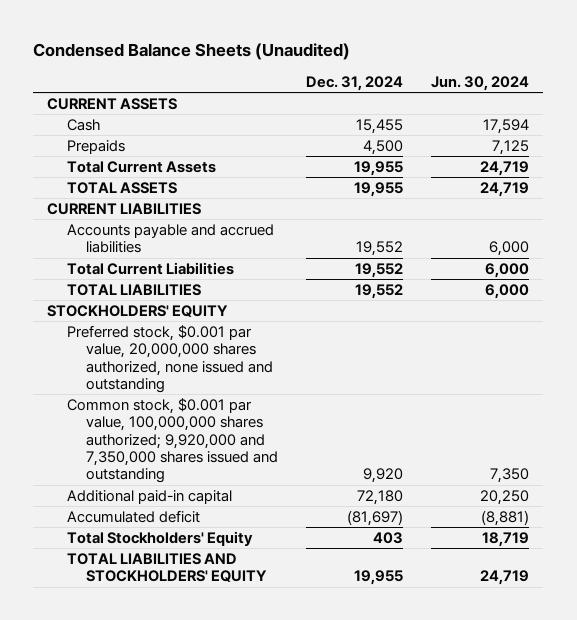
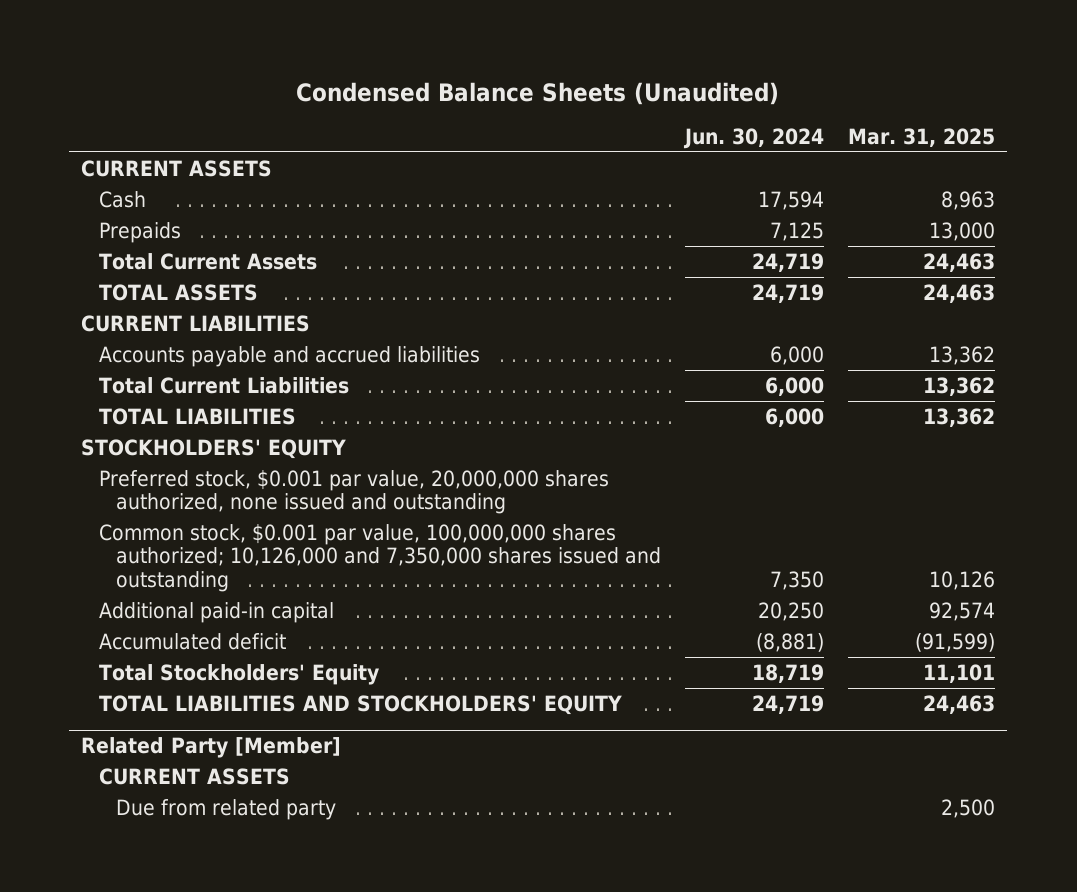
[306,76,404,92] Dec. 31, 2024 -> none
none -> [848,128,996,148] Mar. 31, 2025
[66,397,279,484] Common stock, $0.001 par value, 100,000,000 shares authorized; 9,920,000 and 7,350,000 shares issued and outstanding -> [98,523,662,592] Common stock, $0.001 par value, 100,000,000 shares authorized; 10,126,000 and 7,350,000 shares issued and outstanding
none -> [81,737,342,759] Related Party [Member]
none -> [98,767,290,785] CURRENT ASSETS
none -> [116,798,337,820] Due from related party

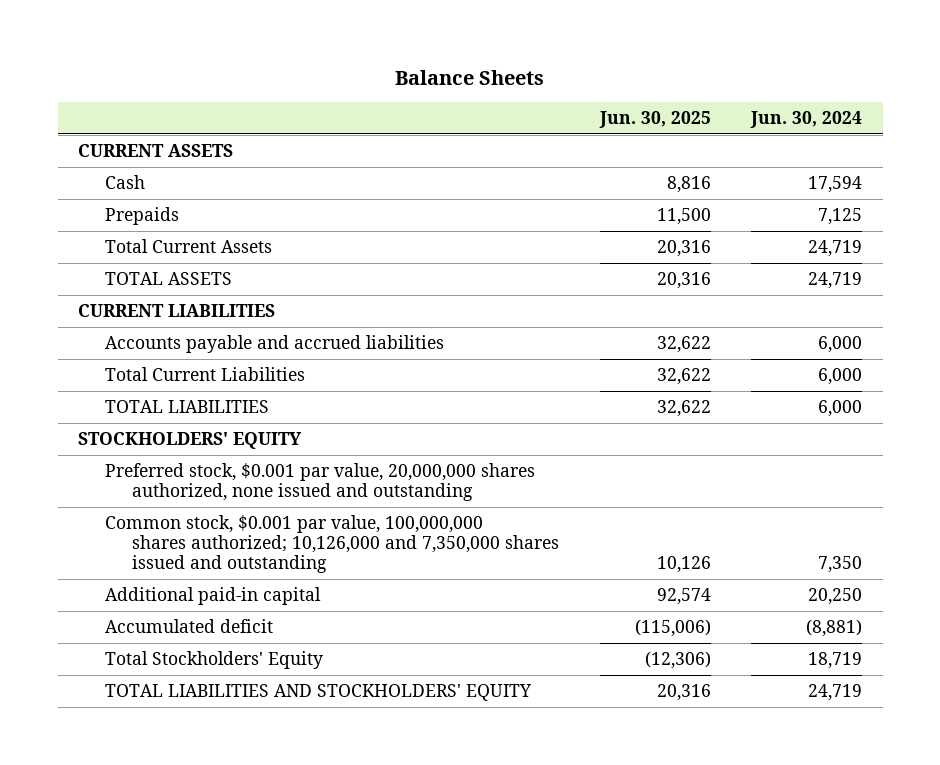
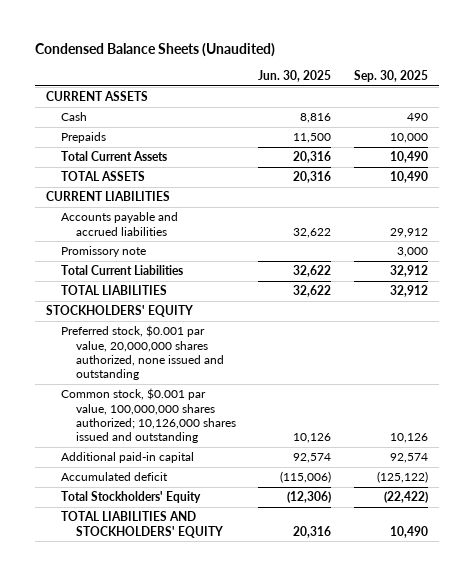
[395,69,545,85] Balance Sheets -> [35,42,276,57] Condensed Balance Sheets (Unaudited)
[750,111,863,129] Jun. 30, 2024 -> none
none -> [353,70,428,83] Sep. 30, 2025
none -> [61,246,147,258] Promissory note
[105,515,560,574] Common stock, $0.001 par value, 100,000,000 shares authorized; 10,126,000 and 7,350,000 shares issued and outstanding -> [61,388,237,444] Common stock, $0.001 par value, 100,000,000 shares authorized; 10,126,000 shares issued and outstanding

